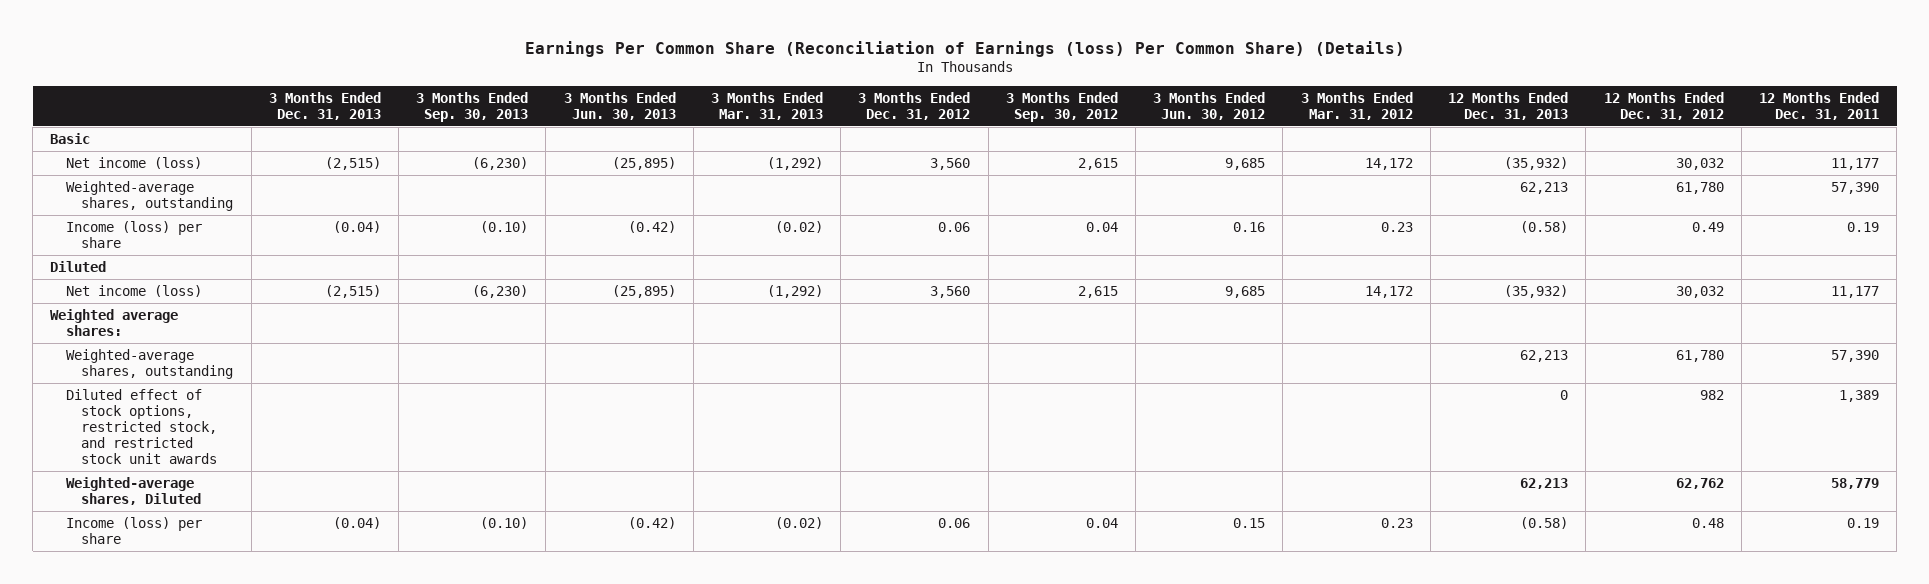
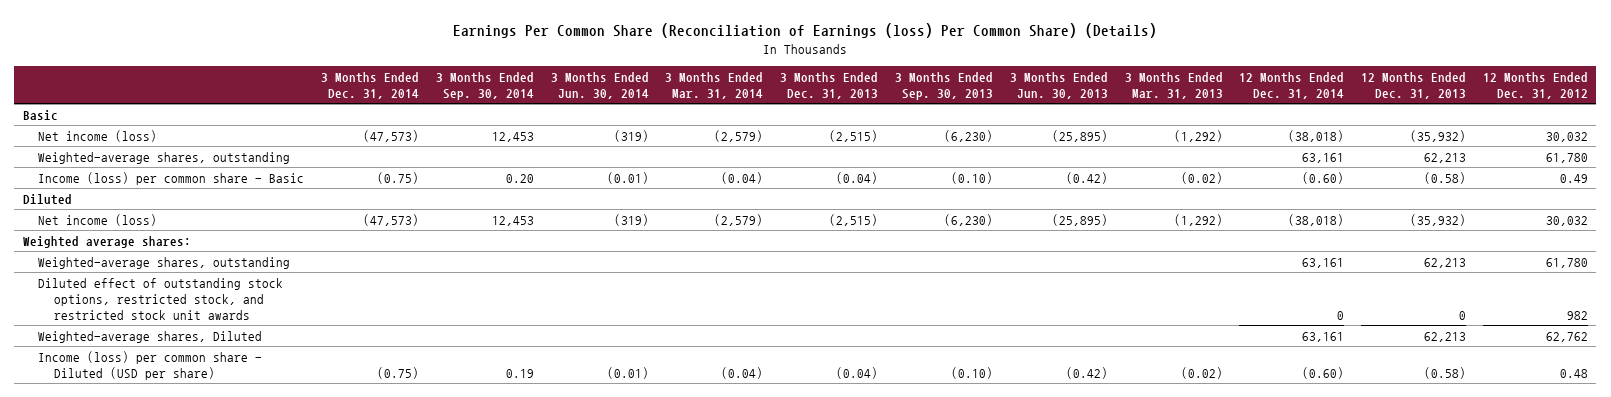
[858,91,971,120] 3 Months Ended Dec. 31, 2012 -> none
[1005,91,1118,122] 3 Months Ended Sep. 30, 2012 -> none
[1153,91,1266,120] 3 Months Ended Jun. 30, 2012 -> none
[1300,91,1413,120] 3 Months Ended Mar. 31, 2012 -> none
[1758,91,1879,120] 12 Months Ended Dec. 31, 2011 -> none
none -> [320,71,419,99] 3 Months Ended Dec. 31, 2014
none -> [435,71,534,100] 3 Months Ended Sep. 30, 2014
none -> [550,71,649,99] 3 Months Ended Jun. 30, 2014
none -> [665,71,764,99] 3 Months Ended Mar. 31, 2014
none -> [1239,71,1345,99] 12 Months Ended Dec. 31, 2014
[65,221,202,249] Income (loss) per share -> [38,171,305,185] Income (loss) per common share - Basic
[65,389,218,465] Diluted effect of stock options, restricted stock, and restricted stock unit awards -> [38,277,284,320] Diluted effect of outstanding stock options, restricted stock, and restricted stock unit awards
[65,517,202,545] Income (loss) per share -> [38,350,263,380] Income (loss) per common share - Diluted (USD per share)

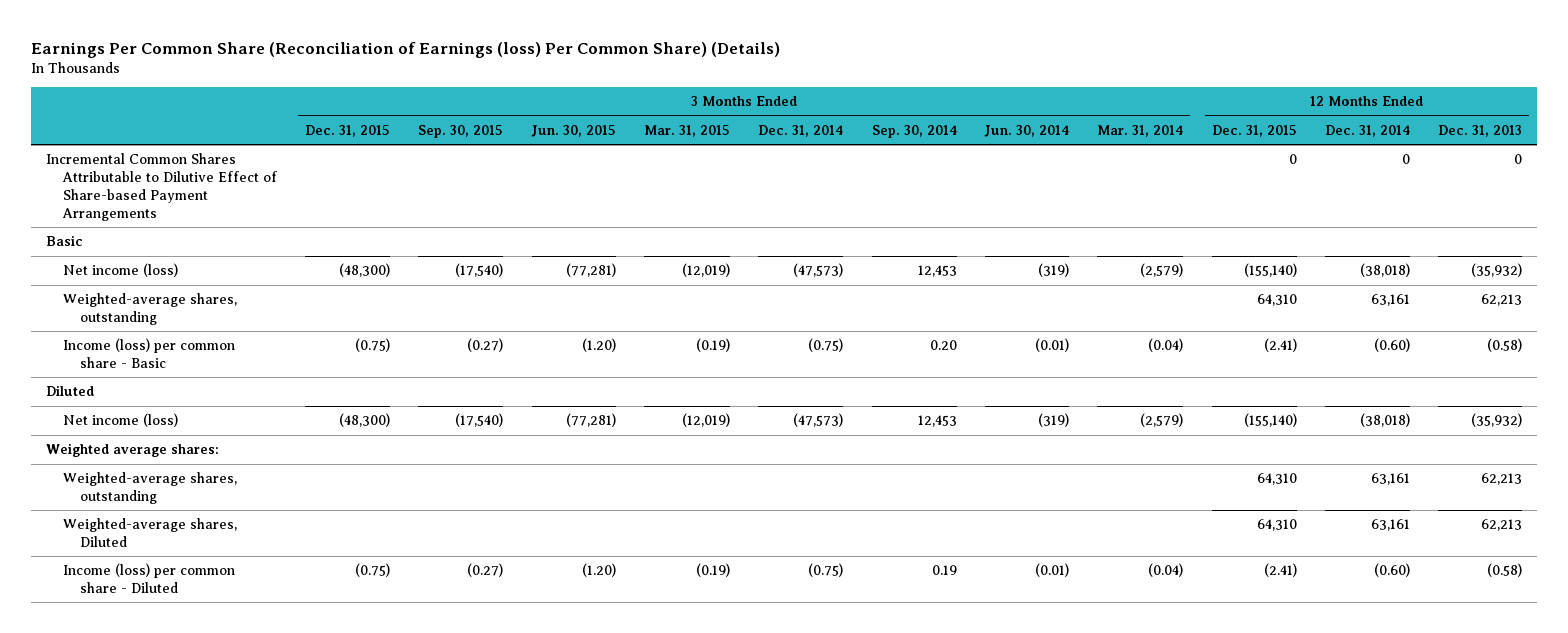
[780,71,879,99] 3 Months Ended Dec. 31, 2013 -> none
[894,71,993,100] 3 Months Ended Sep. 30, 2013 -> none
[1009,71,1108,99] 3 Months Ended Jun. 30, 2013 -> none
[1124,71,1223,99] 3 Months Ended Mar. 31, 2013 -> none
[1482,71,1588,99] 12 Months Ended Dec. 31, 2012 -> none
none -> [304,124,390,137] Dec. 31, 2015
none -> [418,124,504,138] Sep. 30, 2015
none -> [530,124,616,137] Jun. 30, 2015
none -> [643,124,730,137] Mar. 31, 2015
none -> [1211,124,1297,137] Dec. 31, 2015
none -> [45,153,277,221] Incremental Common Shares Attributable to Dilutive Effect of Share-based Payment Arrangements
[38,277,284,320] Diluted effect of outstanding stock options, restricted stock, and restricted stock unit awards -> none
[38,350,263,380] Income (loss) per common share - Diluted (USD per share) -> [62,563,235,594] Income (loss) per common share - Diluted

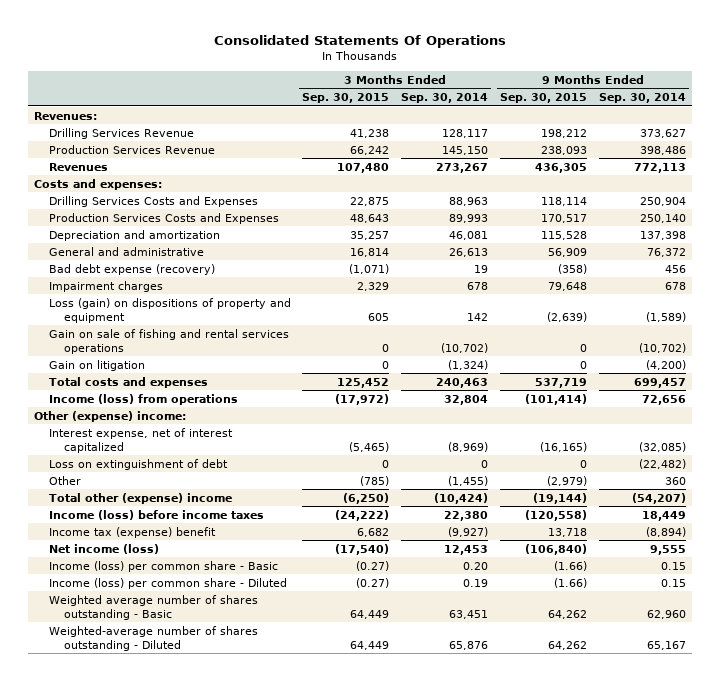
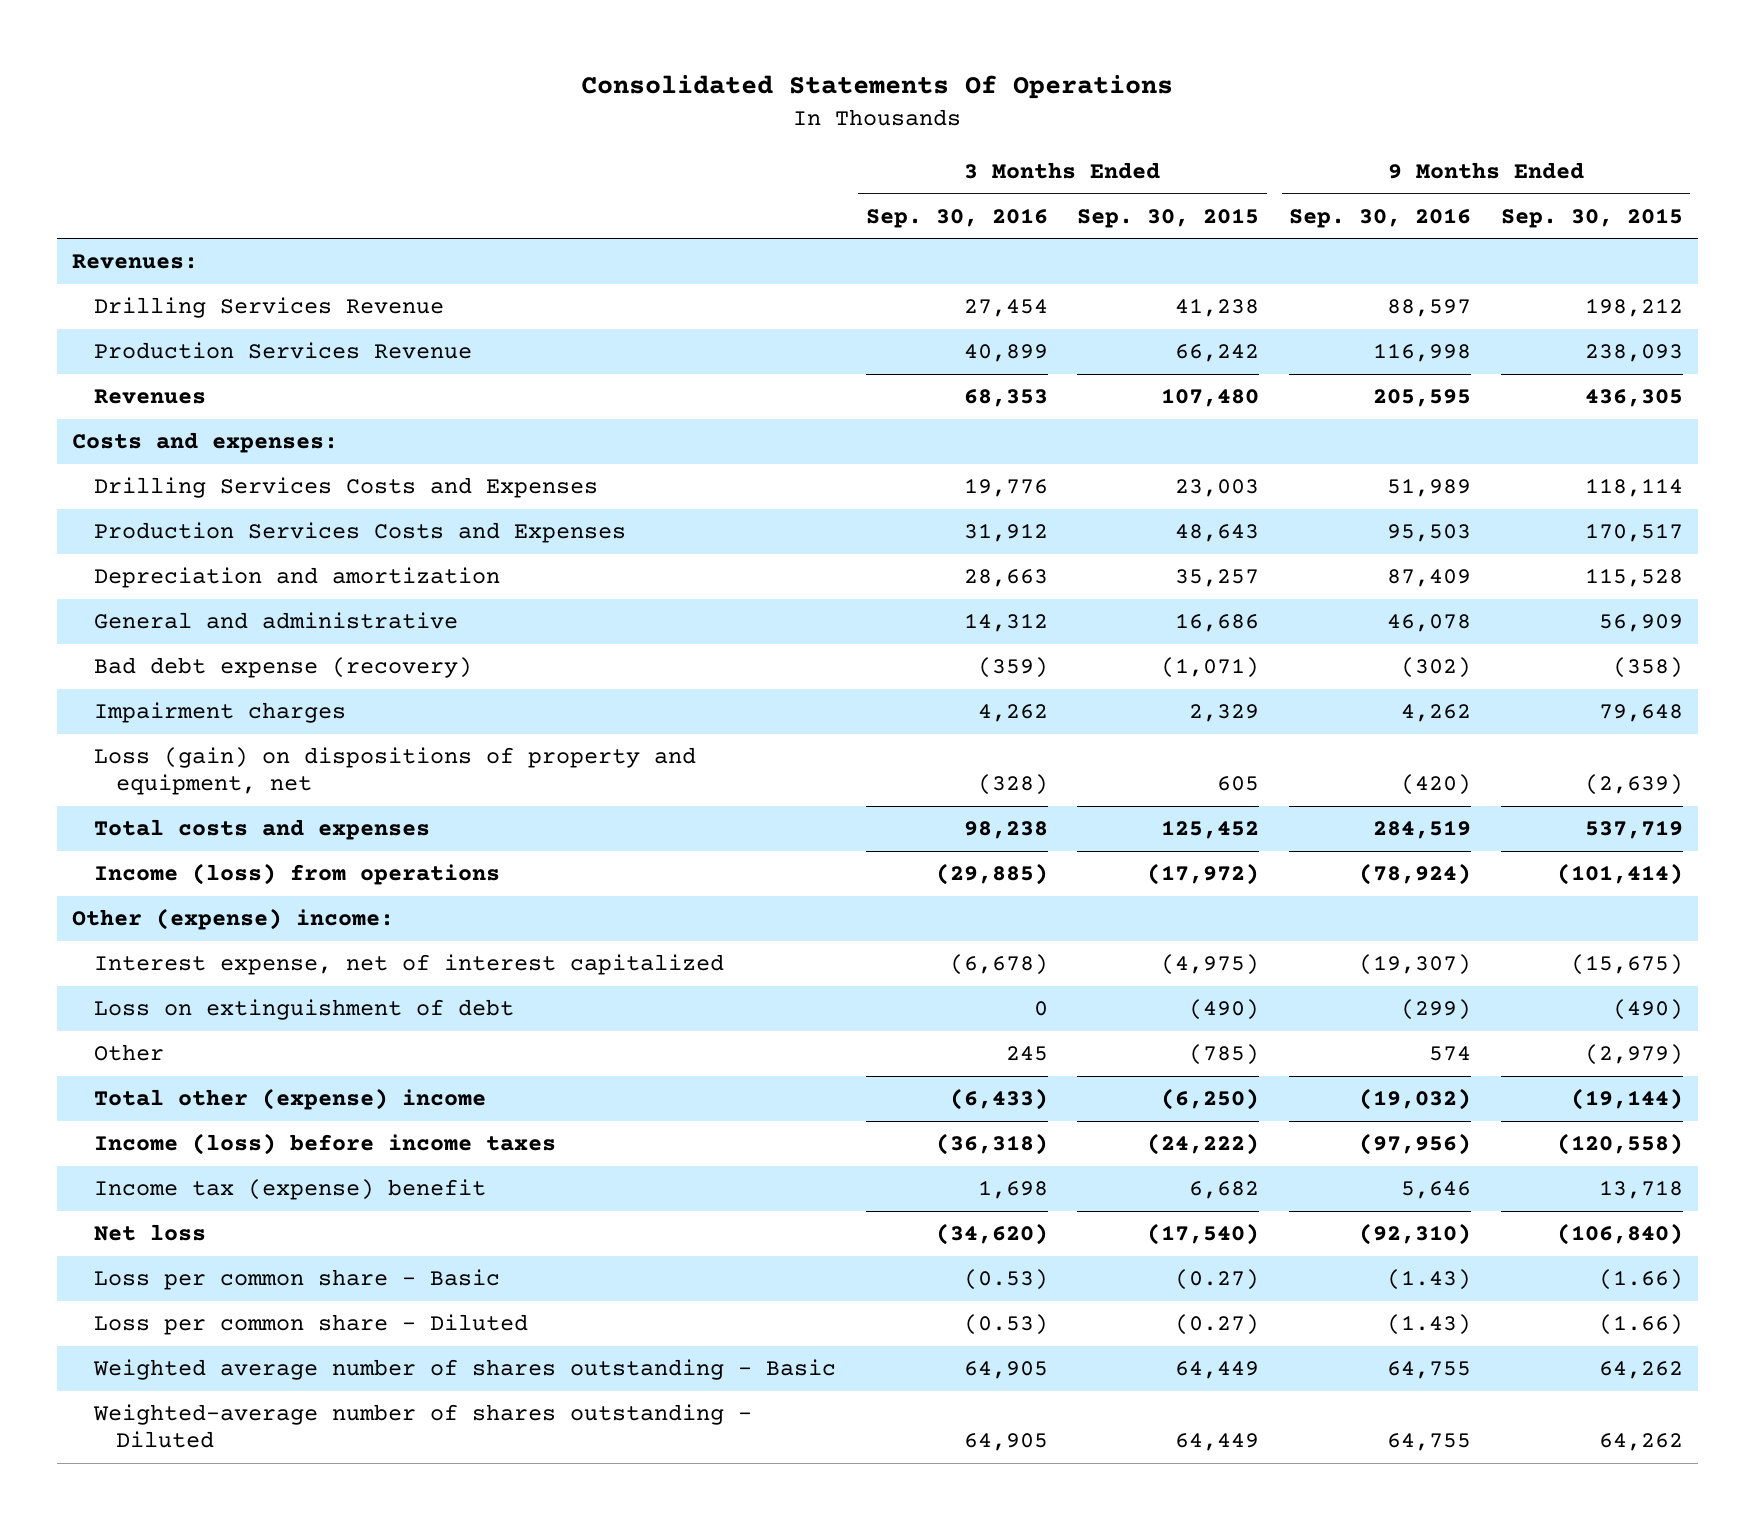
[401,93,489,104] Sep. 30, 2014 -> none
[598,93,686,104] Sep. 30, 2014 -> none
none -> [865,207,1048,228] Sep. 30, 2016
none -> [1289,207,1472,228] Sep. 30, 2016
[350,196,390,206] 22,875 -> [1175,479,1260,498] 23,003
[350,247,390,257] 16,814 -> [1175,613,1260,633] 16,686
[48,328,289,354] Gain on sale of fishing and rental services operations -> none
[48,359,145,371] Gain on litigation -> none
[48,297,291,323] Loss (gain) on dispositions of property and equipment -> [93,747,696,796] Loss (gain) on dispositions of property and equipment, net
[349,441,390,452] (5,465) -> [1161,954,1260,976] (4,975)
[540,441,588,452] (16,165) -> [1570,954,1683,976] (15,675)
[382,459,390,468] 0 -> [1189,999,1260,1021] (490)
[580,459,588,468] 0 -> [1612,999,1683,1021] (490)
[48,543,159,554] Net income (loss) -> [93,1224,206,1242] Net loss
[48,560,278,572] Income (loss) per common share - Basic -> [93,1269,500,1291] Loss per common share - Basic
[48,577,287,589] Income (loss) per common share - Diluted -> [93,1314,528,1336] Loss per common share - Diluted

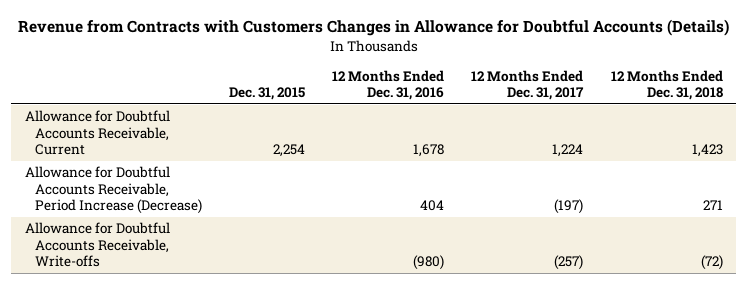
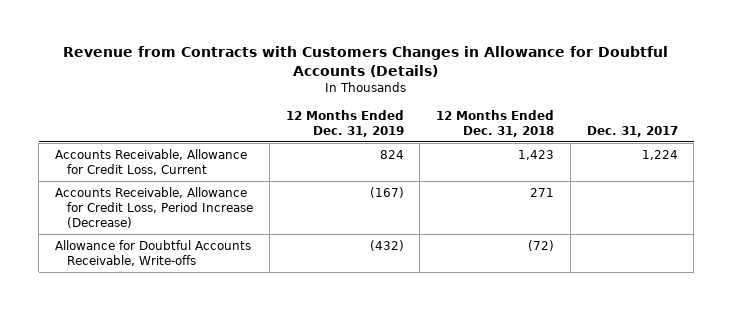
[228,87,305,101] Dec. 31, 2015 -> none
[332,69,445,101] 12 Months Ended Dec. 31, 2016 -> none
[471,69,585,101] 12 Months Ended Dec. 31, 2017 -> none
none -> [285,109,404,138] 12 Months Ended Dec. 31, 2019
none -> [586,126,678,138] Dec. 31, 2017
[24,110,170,156] Allowance for Doubtful Accounts Receivable, Current -> [54,148,247,175] Accounts Receivable, Allowance for Credit Loss, Current
[24,166,202,215] Allowance for Doubtful Accounts Receivable, Period Increase (Decrease) -> [54,186,254,229] Accounts Receivable, Allowance for Credit Loss, Period Increase (Decrease)

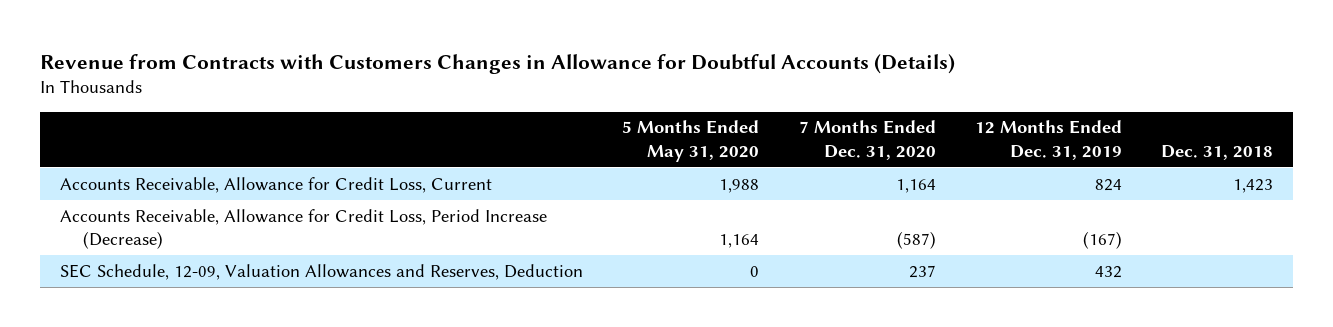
[436,109,555,138] 12 Months Ended Dec. 31, 2018 -> none
[586,126,678,138] Dec. 31, 2017 -> none
none -> [622,120,760,163] 5 Months Ended May 31, 2020
none -> [798,120,936,161] 7 Months Ended Dec. 31, 2020
none -> [1161,145,1274,161] Dec. 31, 2018
[54,239,251,266] Allowance for Doubtful Accounts Receivable, Write-offs -> none
none -> [59,263,583,280] SEC Schedule, 12-09, Valuation Allowances and Reserves, Deduction

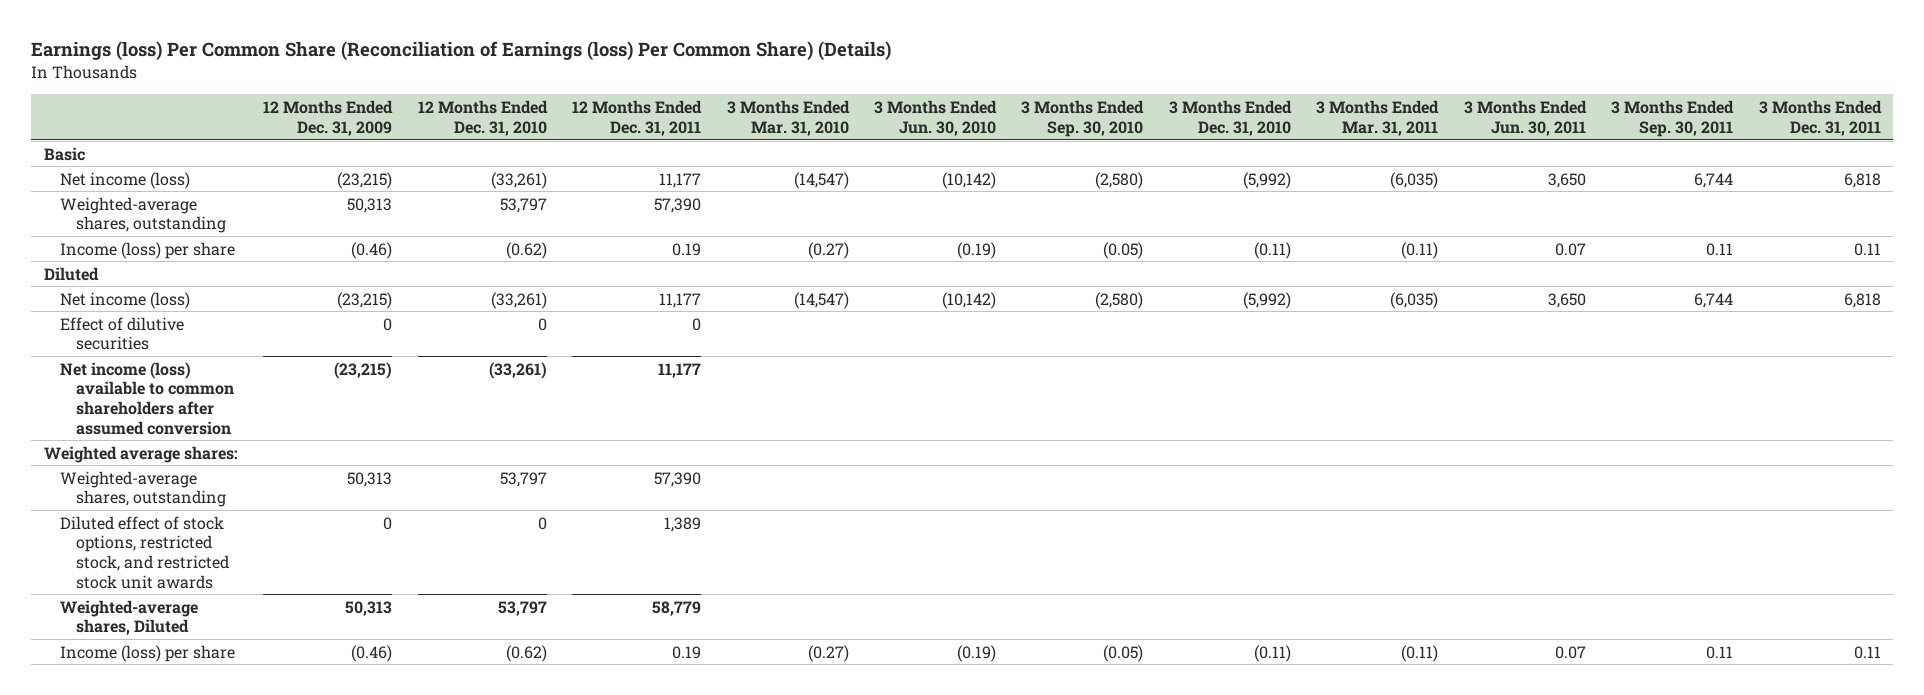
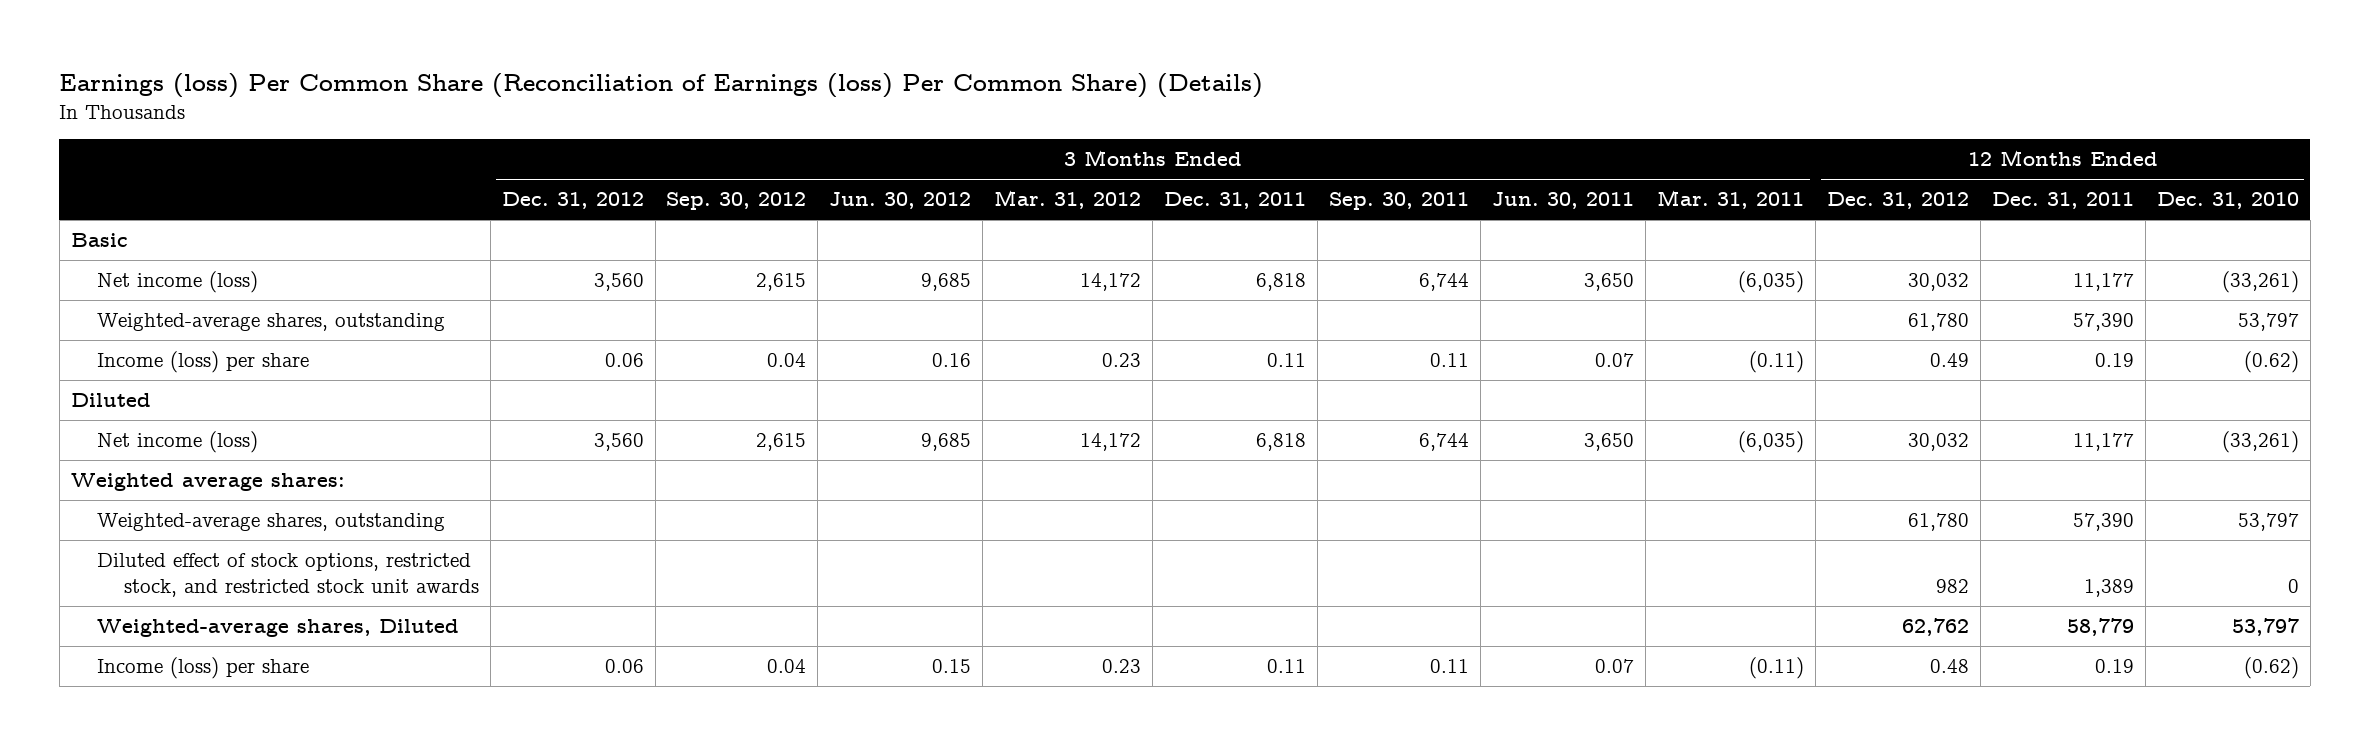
[263,99,394,136] 12 Months Ended Dec. 31, 2009 -> none
[726,99,850,136] 3 Months Ended Mar. 31, 2010 -> none
[874,99,998,136] 3 Months Ended Jun. 30, 2010 -> none
[1021,99,1145,137] 3 Months Ended Sep. 30, 2010 -> none
[1168,99,1292,136] 3 Months Ended Dec. 31, 2010 -> none
none -> [501,192,644,210] Dec. 31, 2012
none -> [666,192,807,211] Sep. 30, 2012
none -> [829,192,972,210] Jun. 30, 2012
none -> [994,190,1142,210] Mar. 31, 2012
none -> [1826,192,1969,210] Dec. 31, 2012
[59,316,184,351] Effect of dilutive securities -> none
[59,361,234,435] Net income (loss) available to common shareholders after assumed conversion -> none

